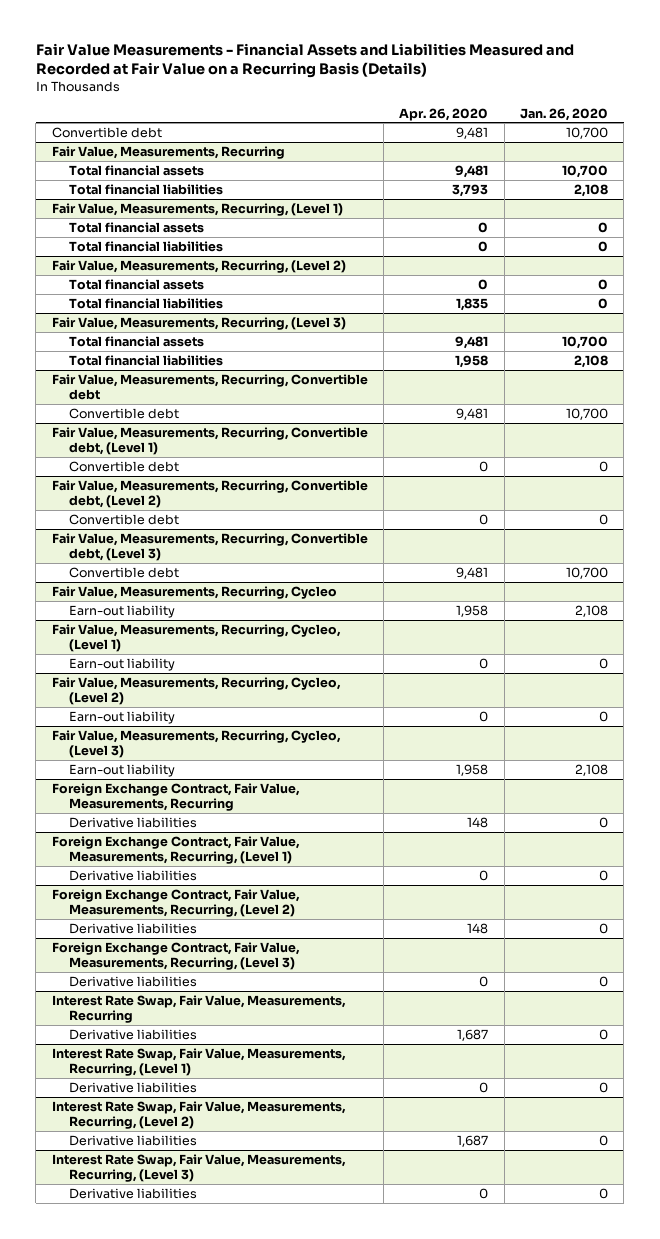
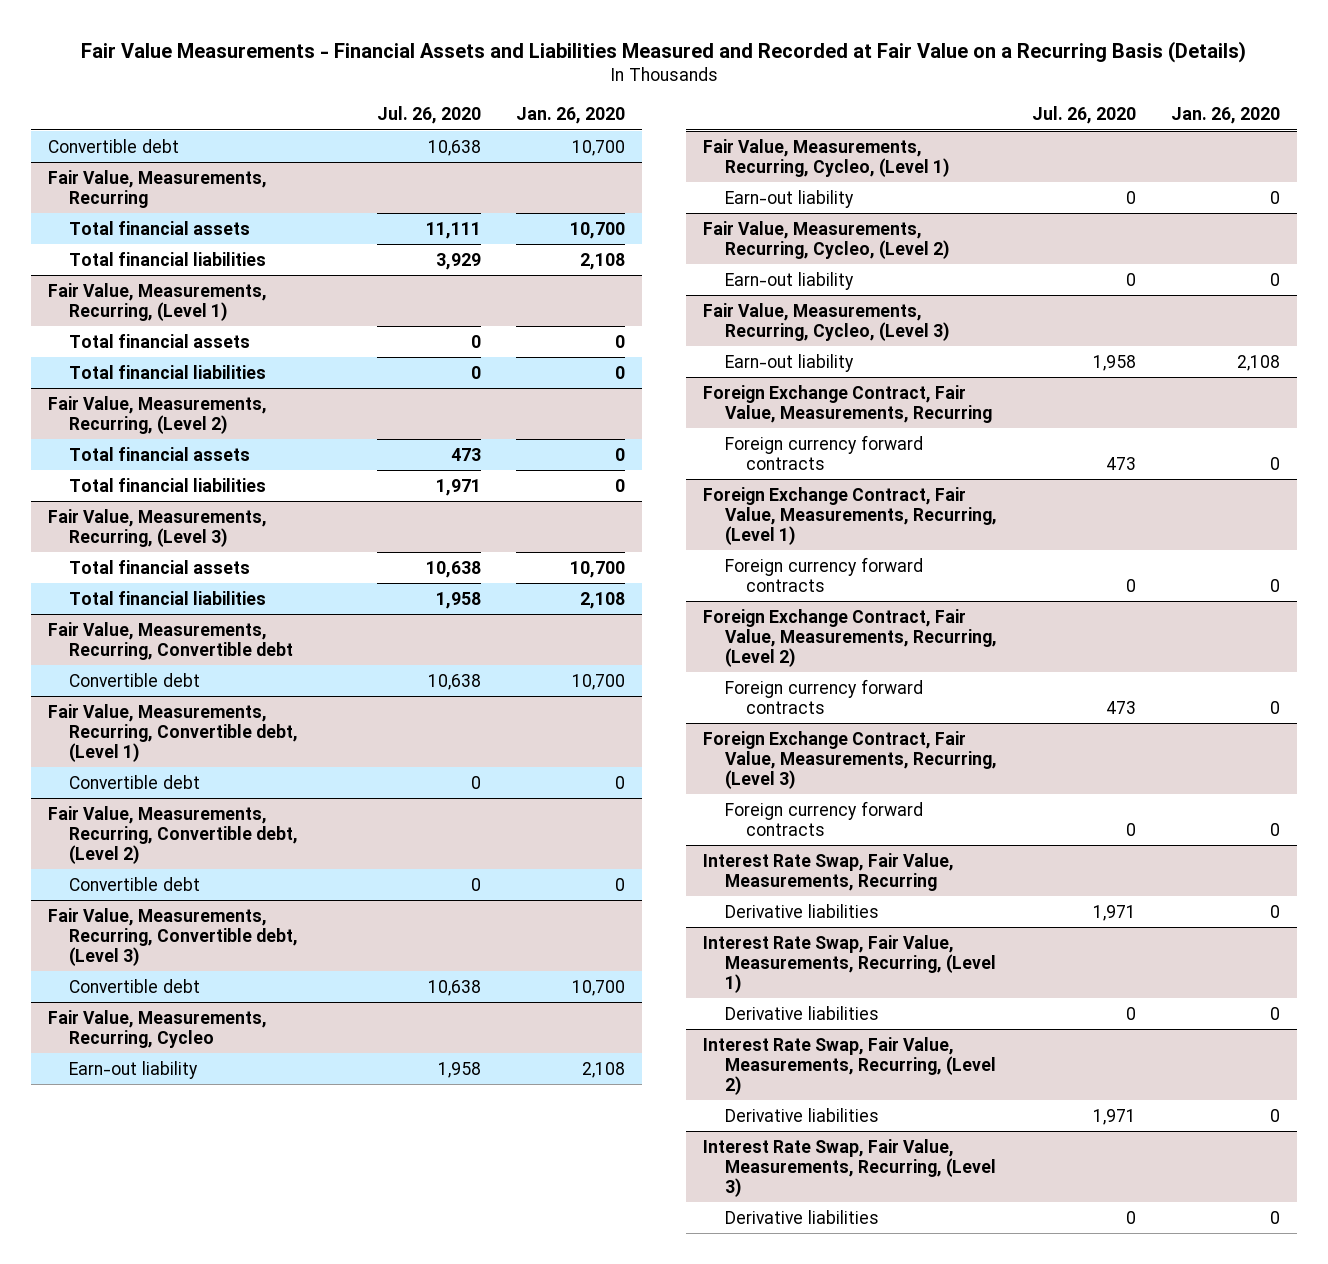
[399,107,489,121] Apr. 26, 2020 -> none
none -> [376,106,481,125] Jul. 26, 2020
[69,816,198,828] Derivative liabilities -> none
none -> [724,434,923,470] Foreign currency forward contracts
[69,869,198,881] Derivative liabilities -> none
none -> [724,556,923,592] Foreign currency forward contracts
[69,922,198,934] Derivative liabilities -> none
none -> [724,678,923,714] Foreign currency forward contracts
[69,975,198,987] Derivative liabilities -> none
none -> [724,800,923,836] Foreign currency forward contracts

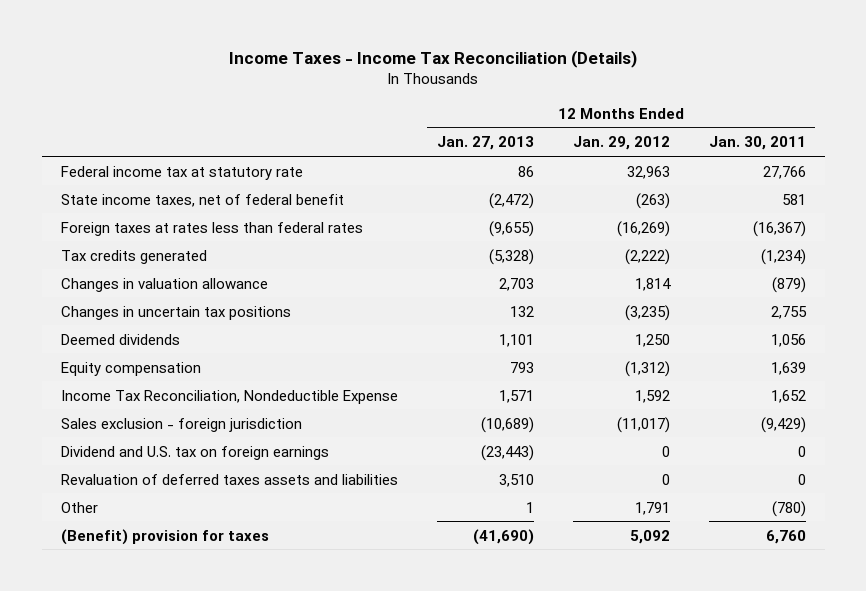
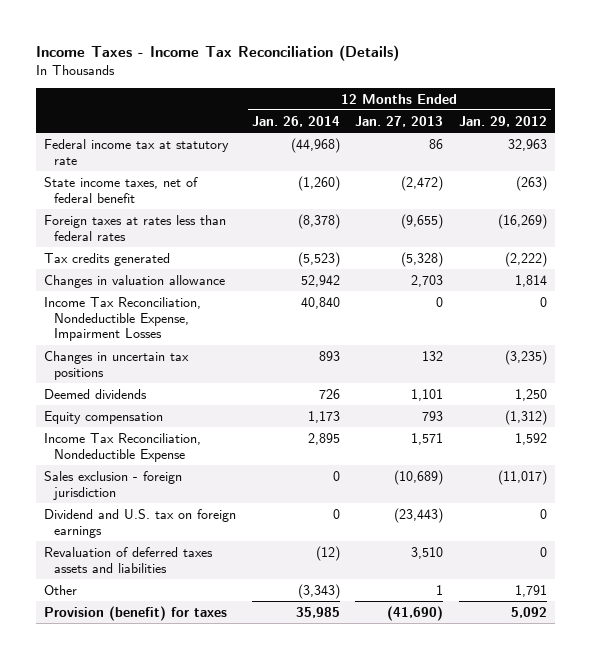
[708,136,806,151] Jan. 30, 2011 -> none
none -> [251,115,340,127] Jan. 26, 2014
none -> [43,296,201,342] Income Tax Reconciliation, Nondeductible Expense, Impairment Losses
[60,528,269,545] (Benefit) provision for taxes -> [43,605,227,621] Provision (benefit) for taxes

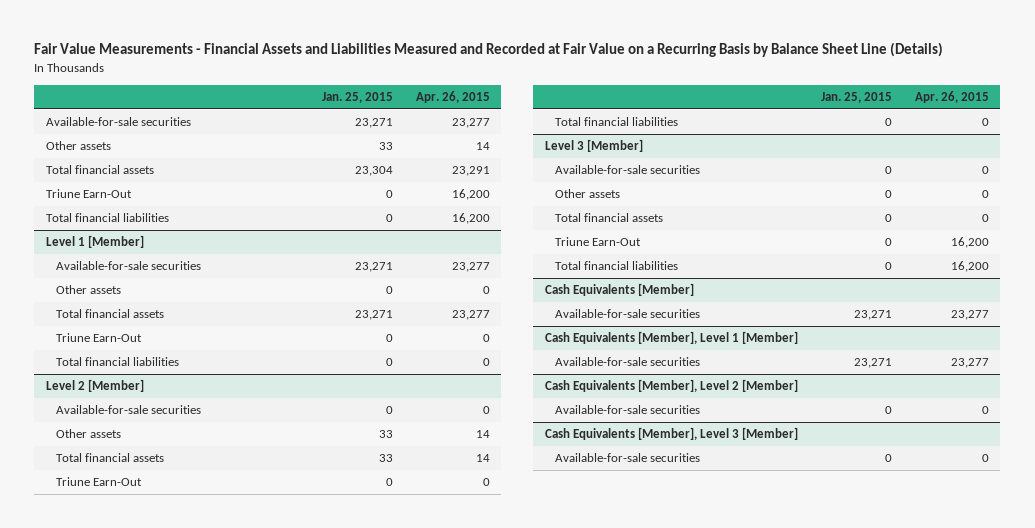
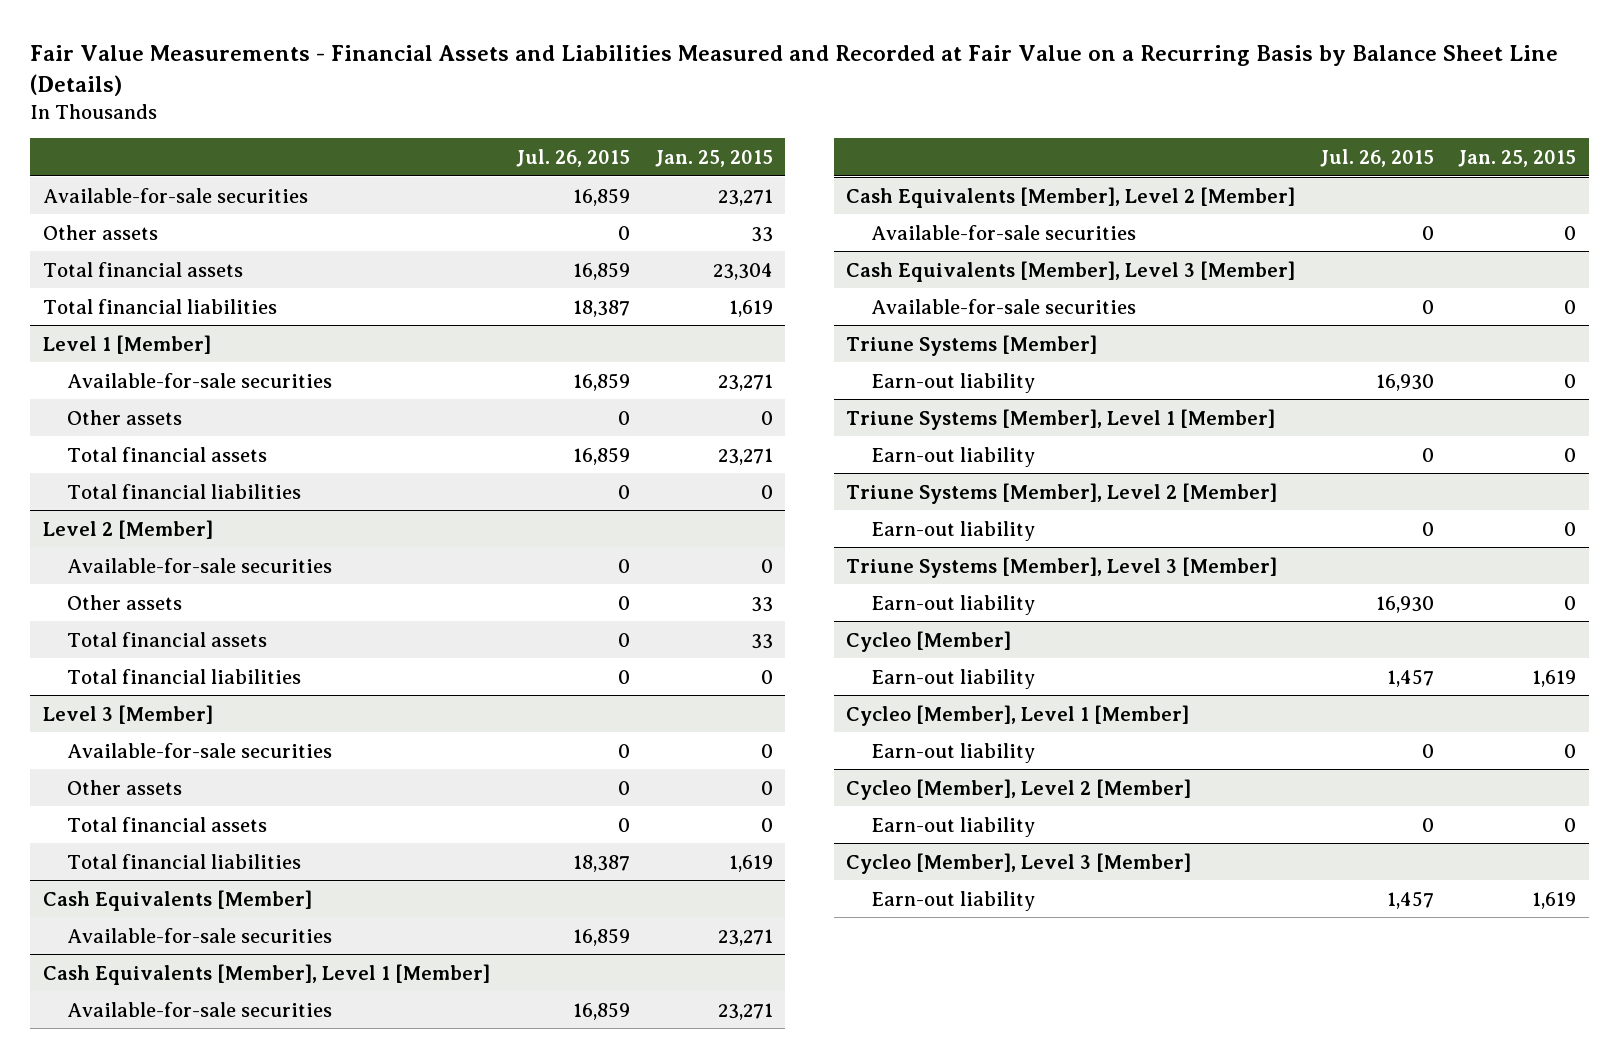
[415,90,490,103] Apr. 26, 2015 -> none
none -> [516,148,631,167] Jul. 26, 2015
[45,189,132,199] Triune Earn-Out -> none
[385,214,393,223] 0 -> [728,299,773,317] 1,619
[55,333,142,343] Triune Earn-Out -> none
[55,477,142,487] Triune Earn-Out -> none
[554,237,641,247] Triune Earn-Out -> none
[884,262,892,271] 0 -> [728,854,773,872] 1,619
none -> [846,334,1098,356] Triune Systems [Member]
none -> [871,372,1036,393] Earn-out liability
none -> [846,408,1276,430] Triune Systems [Member], Level 1 [Member]
none -> [871,446,1036,467] Earn-out liability
none -> [846,482,1278,504] Triune Systems [Member], Level 2 [Member]
none -> [871,520,1036,541] Earn-out liability
none -> [846,556,1278,578] Triune Systems [Member], Level 3 [Member]
none -> [871,594,1036,615] Earn-out liability
none -> [846,630,1012,652] Cycleo [Member]
none -> [871,668,1036,689] Earn-out liability
none -> [846,704,1190,726] Cycleo [Member], Level 1 [Member]
none -> [871,742,1036,763] Earn-out liability
none -> [846,778,1192,800] Cycleo [Member], Level 2 [Member]
none -> [871,816,1036,837] Earn-out liability
none -> [846,852,1192,874] Cycleo [Member], Level 3 [Member]
none -> [871,890,1036,911] Earn-out liability

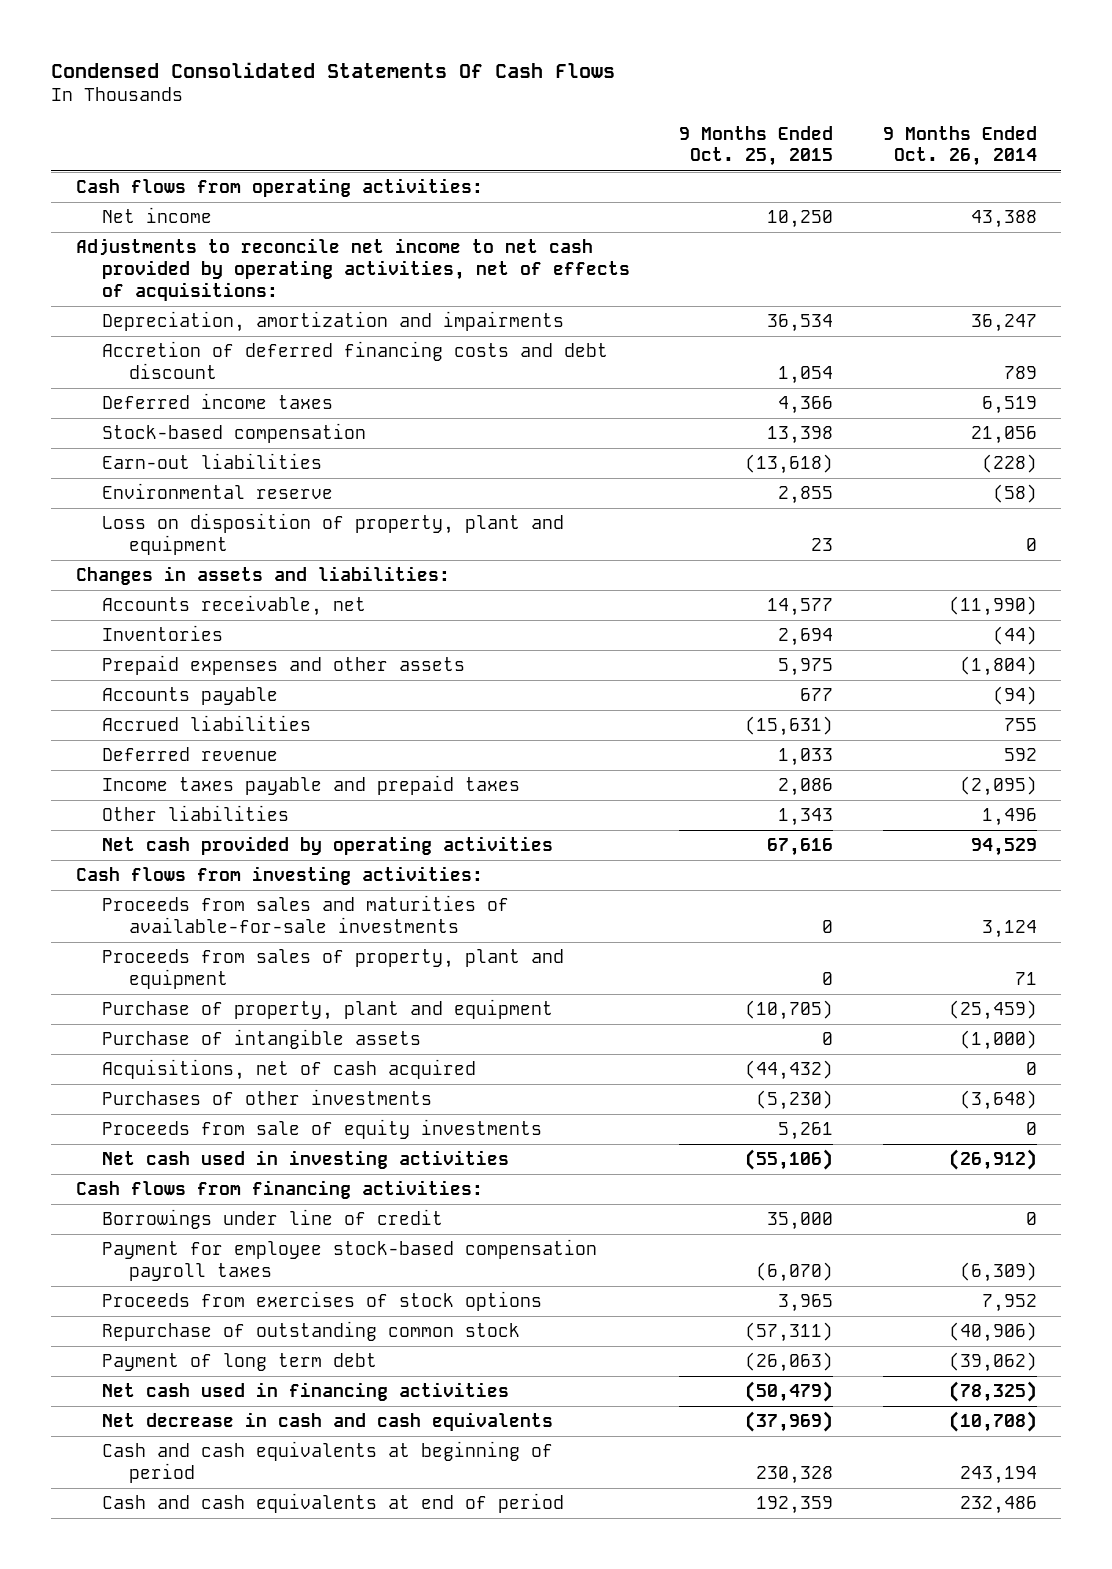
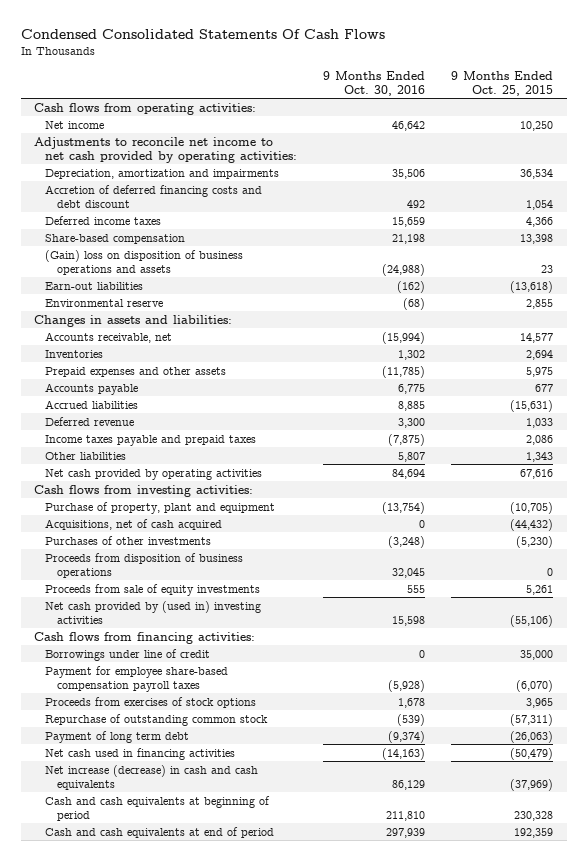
[882,125,1037,167] 9 Months Ended Oct. 26, 2014 -> none
none -> [323,70,426,96] 9 Months Ended Oct. 30, 2016
[75,238,631,301] Adjustments to reconcile net income to net cash provided by operating activities, net of effects of acquisitions: -> [33,136,298,163] Adjustments to reconcile net income to net cash provided by operating activities:
[102,423,367,444] Stock-based compensation -> [45,233,186,244] Share-based compensation
none -> [45,249,244,275] (Gain) loss on disposition of business operations and assets
[102,513,565,556] Loss on disposition of property, plant and equipment -> none
[102,895,510,934] Proceeds from sales and maturities of available-for-sale investments -> none
[102,949,565,990] Proceeds from sales of property, plant and equipment -> none
[102,1029,422,1050] Purchase of intangible assets -> none
none -> [45,552,244,578] Proceeds from disposition of business operations
[102,1150,510,1170] Net cash used in investing activities -> [45,600,262,624] Net cash provided by (used in) investing activities
[102,1239,598,1282] Payment for employee stock-based compensation payroll taxes -> [45,665,229,692] Payment for employee share-based compensation payroll taxes
[102,1412,554,1432] Net decrease in cash and cash equivalents -> [45,764,259,790] Net increase (decrease) in cash and cash equivalents

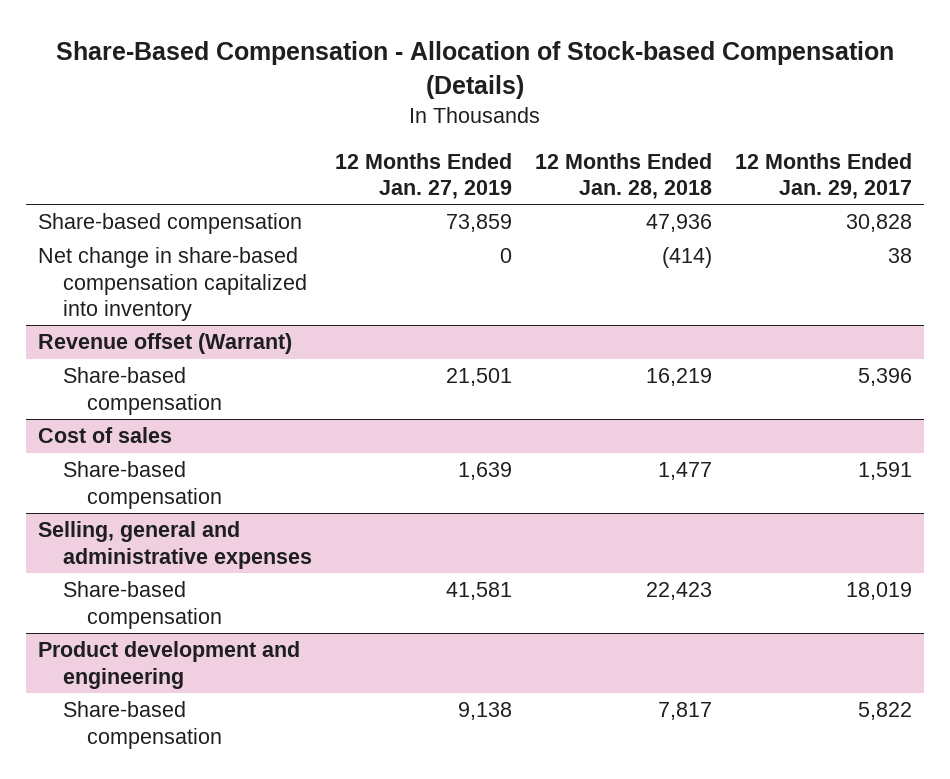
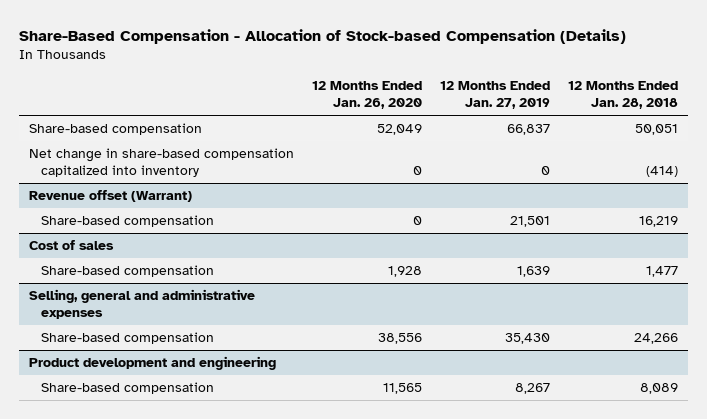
[735,152,913,200] 12 Months Ended Jan. 29, 2017 -> none
none -> [311,81,422,110] 12 Months Ended Jan. 26, 2020
[445,214,512,233] 73,859 -> [507,124,551,136] 66,837
[645,214,712,233] 47,936 -> [635,124,679,136] 50,051
[445,582,512,601] 41,581 -> [505,333,551,345] 35,430
[645,582,712,601] 22,423 -> [634,333,679,345] 24,266
[457,702,512,721] 9,138 -> [515,383,551,395] 8,267
[657,702,712,721] 7,817 -> [640,383,679,395] 8,089

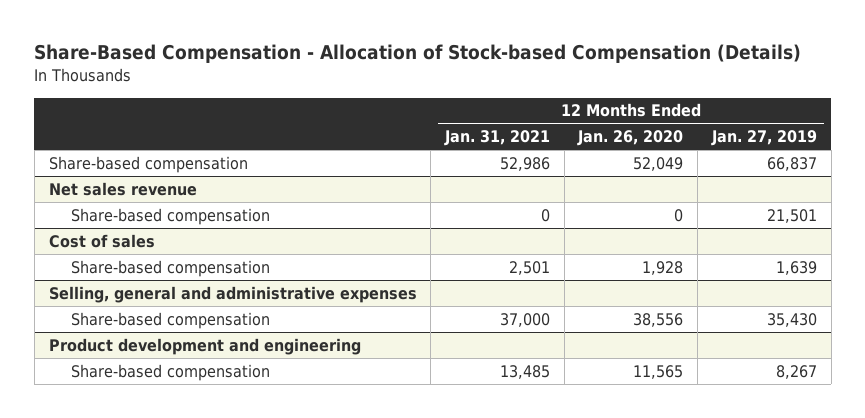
[568,81,679,110] 12 Months Ended Jan. 28, 2018 -> none
none -> [443,130,550,147] Jan. 31, 2021
[28,148,294,178] Net change in share-based compensation capitalized into inventory -> none
[28,190,192,203] Revenue offset (Warrant) -> [48,181,197,196] Net sales revenue

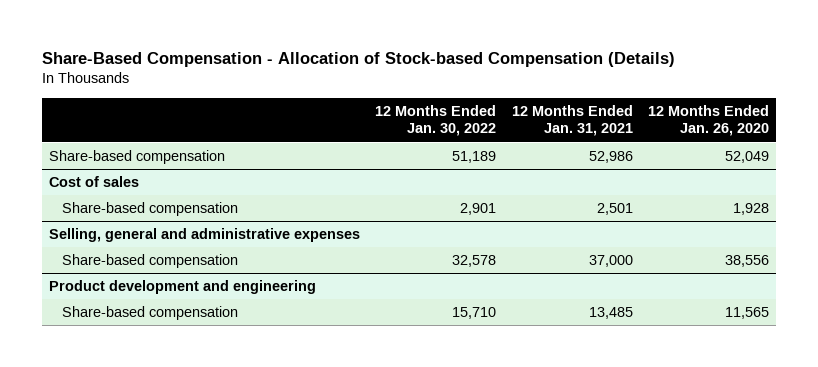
[710,130,817,147] Jan. 27, 2019 -> none
none -> [375,104,497,137] 12 Months Ended Jan. 30, 2022
[48,181,197,196] Net sales revenue -> none
[70,207,270,225] Share-based compensation -> none

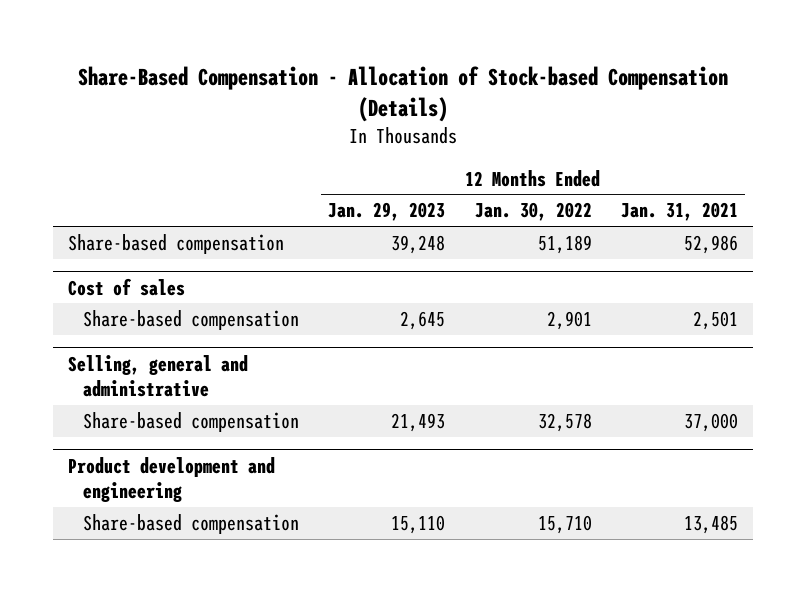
[647,104,769,137] 12 Months Ended Jan. 26, 2020 -> none
none -> [328,202,446,222] Jan. 29, 2023
[49,228,361,243] Selling, general and administrative expenses -> [68,354,249,397] Selling, general and administrative

